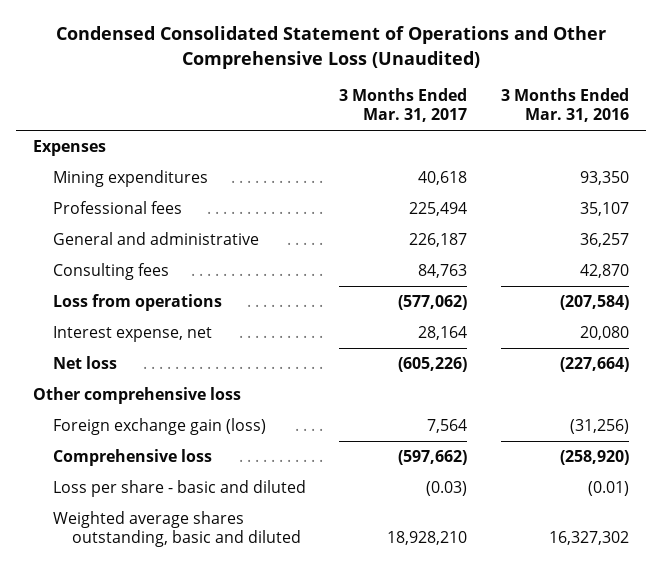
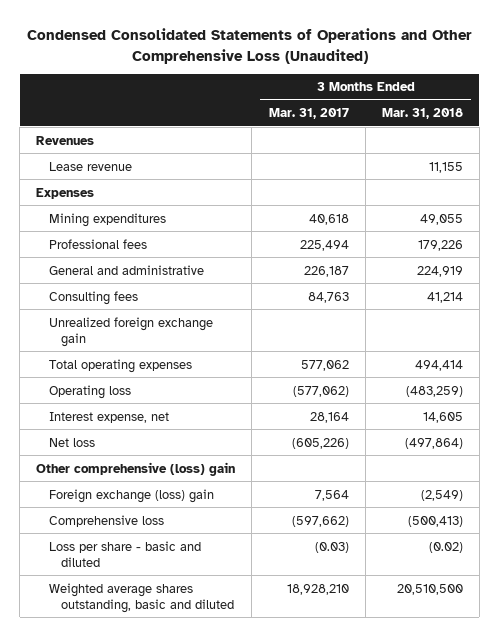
[56,26,607,69] Condensed Consolidated Statement of Operations and Other Comprehensive Loss (Unaudited) -> [26,28,472,64] Condensed Consolidated Statements of Operations and Other Comprehensive Loss (Unaudited)
[501,88,630,123] 3 Months Ended Mar. 31, 2016 -> none
none -> [381,108,463,120] Mar. 31, 2018
none -> [36,135,95,145] Revenues
none -> [48,161,132,171] Lease revenue
none -> [48,316,213,347] Unrealized foreign exchange gain
none -> [48,358,192,373] Total operating expenses
[52,293,222,311] Loss from operations -> [48,384,131,399] Operating loss
[33,386,242,404] Other comprehensive loss -> [36,461,236,476] Other comprehensive (loss) gain
[52,417,266,435] Foreign exchange gain (loss) -> [48,488,214,503] Foreign exchange (loss) gain

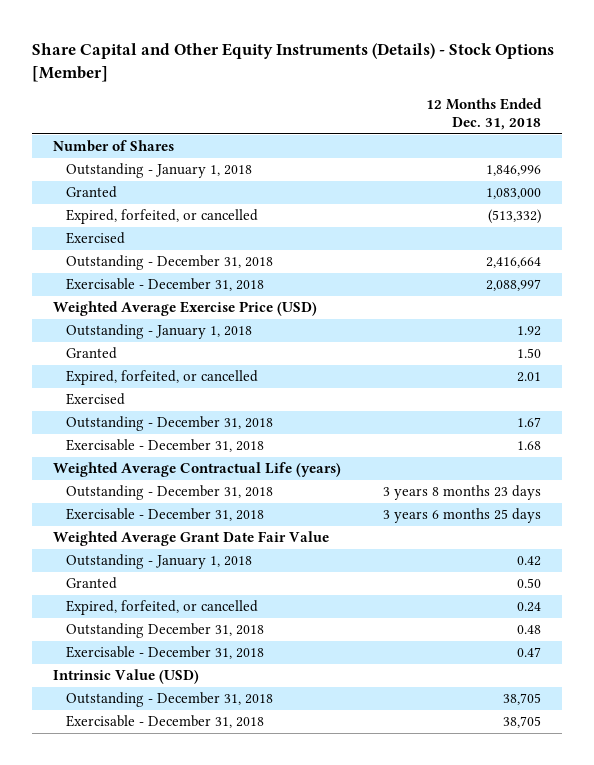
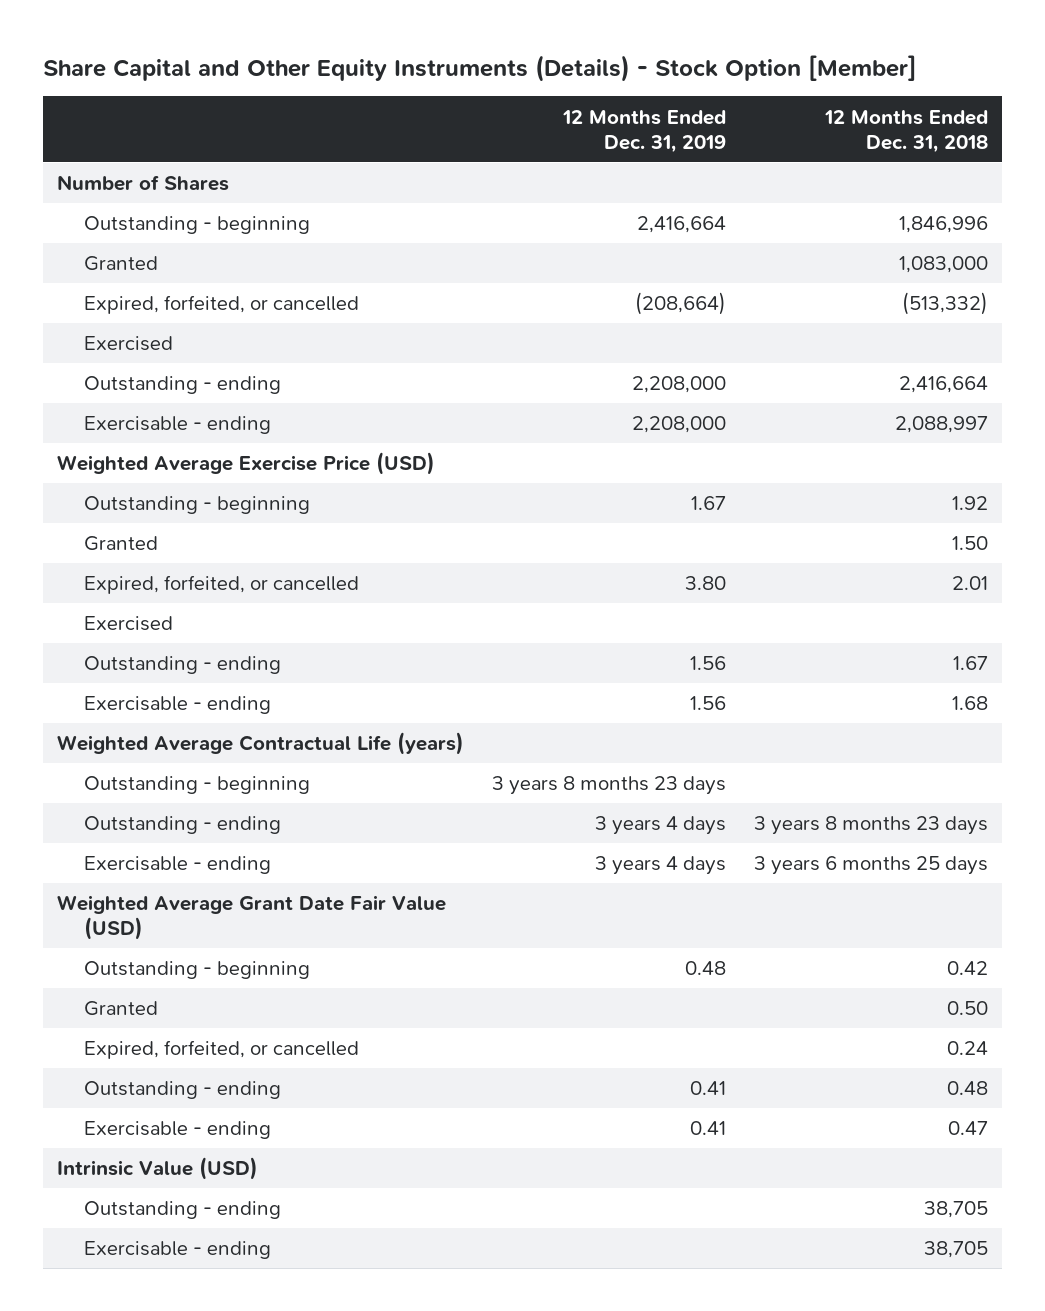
[31,42,554,82] Share Capital and Other Equity Instruments (Details) - Stock Options [Member] -> [43,54,918,82] Share Capital and Other Equity Instruments (Details) - Stock Option [Member]
none -> [562,109,727,153] 12 Months Ended Dec. 31, 2019
[65,163,252,179] Outstanding - January 1, 2018 -> [83,216,310,235] Outstanding - beginning
[65,255,273,271] Outstanding - December 31, 2018 -> [83,376,281,395] Outstanding - ending
[65,278,264,292] Exercisable - December 31, 2018 -> [83,416,271,435] Exercisable - ending
[65,324,252,340] Outstanding - January 1, 2018 -> [83,496,310,515] Outstanding - beginning
[65,416,273,432] Outstanding - December 31, 2018 -> [83,656,281,675] Outstanding - ending
[65,439,264,453] Exercisable - December 31, 2018 -> [83,696,271,715] Exercisable - ending
none -> [83,776,310,795] Outstanding - beginning
[65,485,273,501] Outstanding - December 31, 2018 -> [83,816,281,835] Outstanding - ending
[65,508,264,522] Exercisable - December 31, 2018 -> [83,856,271,875] Exercisable - ending
[52,531,329,547] Weighted Average Grant Date Fair Value -> [57,895,447,941] Weighted Average Grant Date Fair Value (USD)
[65,554,252,570] Outstanding - January 1, 2018 -> [83,961,310,980] Outstanding - beginning
[65,623,264,639] Outstanding December 31, 2018 -> [83,1081,281,1100] Outstanding - ending
[65,646,264,660] Exercisable - December 31, 2018 -> [83,1121,271,1140] Exercisable - ending
[65,692,273,708] Outstanding - December 31, 2018 -> [83,1201,281,1220] Outstanding - ending
[65,715,264,729] Exercisable - December 31, 2018 -> [83,1241,271,1260] Exercisable - ending

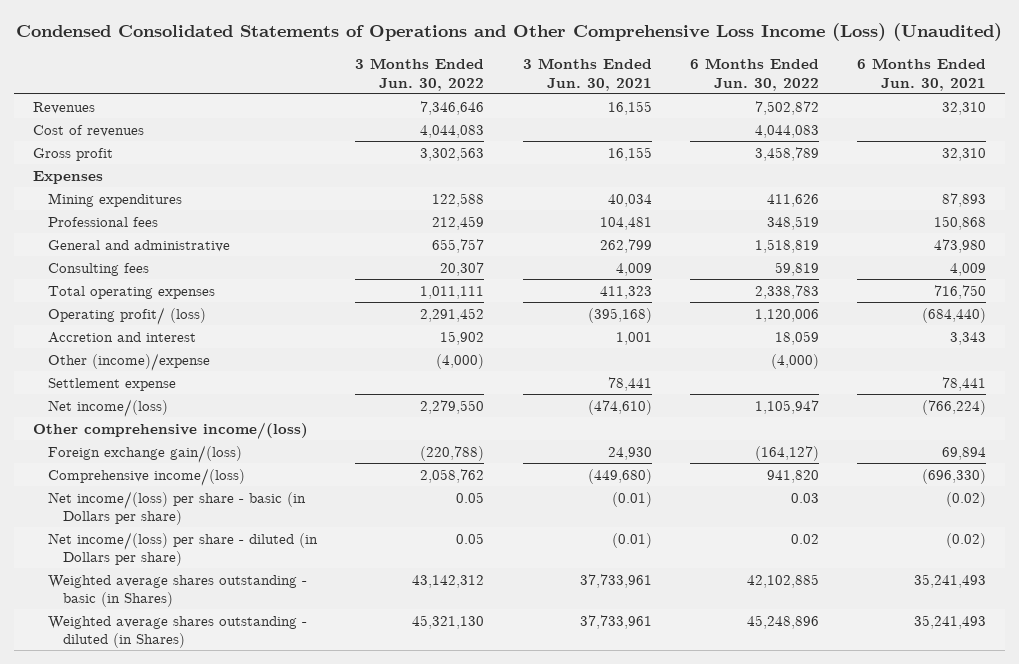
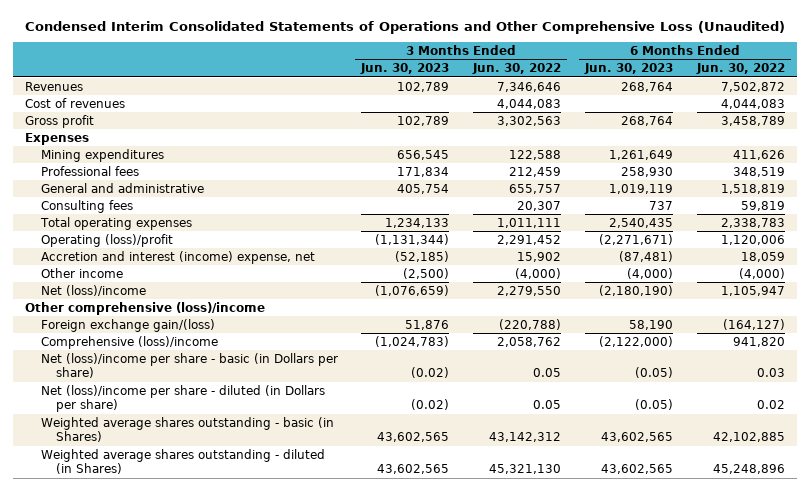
[16,23,1003,42] Condensed Consolidated Statements of Operations and Other Comprehensive Loss Income (Loss) (Unaudited) -> [24,20,785,34] Condensed Interim Consolidated Statements of Operations and Other Comprehensive Loss (Unaudited)
[522,58,652,91] 3 Months Ended Jun. 30, 2021 -> none
[856,58,986,91] 6 Months Ended Jun. 30, 2021 -> none
none -> [360,63,450,75] Jun. 30, 2023
none -> [584,63,674,75] Jun. 30, 2023
[48,377,177,391] Settlement expense -> none
[48,306,207,325] Operating profit/ (loss) -> [40,233,173,247] Operating (loss)/profit
[48,331,197,343] Accretion and interest -> [40,250,315,264] Accretion and interest (income) expense, net
[48,352,211,371] Other (income)/expense -> [40,267,123,278] Other income
[48,398,169,417] Net income/(loss) -> [40,284,146,296] Net (loss)/income
[33,421,309,439] Other comprehensive income/(loss) -> [24,301,265,315] Other comprehensive (loss)/income
[48,467,246,486] Comprehensive income/(loss) -> [40,335,218,349] Comprehensive (loss)/income
[48,490,307,526] Net income/(loss) per share - basic (in Dollars per share) -> [40,352,338,378] Net (loss)/income per share - basic (in Dollars per share)
[48,531,319,567] Net income/(loss) per share - diluted (in Dollars per share) -> [40,384,325,412] Net (loss)/income per share - diluted (in Dollars per share)

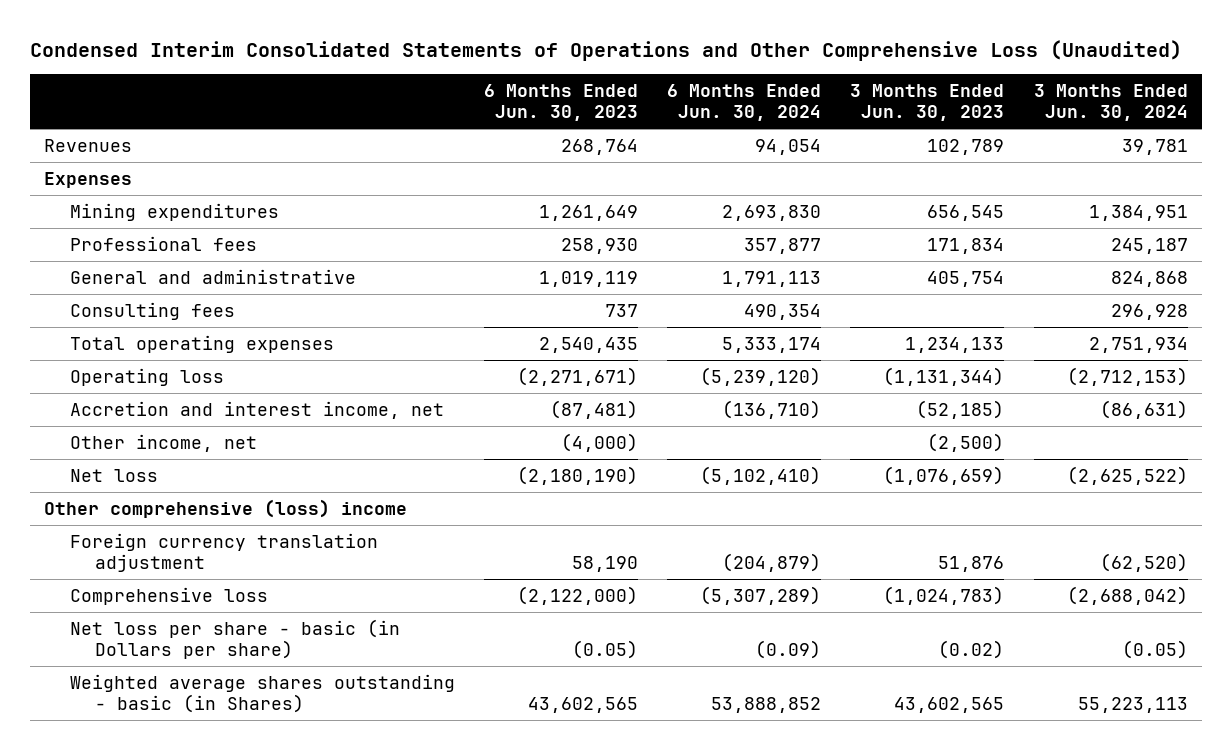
[472,63,562,75] Jun. 30, 2022 -> none
[695,63,785,75] Jun. 30, 2022 -> none
none -> [667,84,822,122] 6 Months Ended Jun. 30, 2024
none -> [1033,84,1188,122] 3 Months Ended Jun. 30, 2024
[24,97,125,108] Cost of revenues -> none
[24,114,94,128] Gross profit -> none
[40,384,325,412] Net (loss)/income per share - diluted (in Dollars per share) -> none
[40,233,173,247] Operating (loss)/profit -> [69,368,224,387] Operating loss
[40,250,315,264] Accretion and interest (income) expense, net -> [69,401,444,420] Accretion and interest income, net
[40,267,123,278] Other income -> [69,434,257,453] Other income, net
[40,284,146,296] Net (loss)/income -> [69,469,158,483] Net loss
[24,301,265,315] Other comprehensive (loss)/income -> [44,499,408,519] Other comprehensive (loss) income
[40,318,215,332] Foreign exchange gain/(loss) -> [69,533,378,572] Foreign currency translation adjustment
[40,335,218,349] Comprehensive (loss)/income -> [69,587,268,606] Comprehensive loss
[40,352,338,378] Net (loss)/income per share - basic (in Dollars per share) -> [69,619,400,659] Net loss per share - basic (in Dollars per share)
[40,448,325,474] Weighted average shares outstanding - diluted (in Shares) -> none

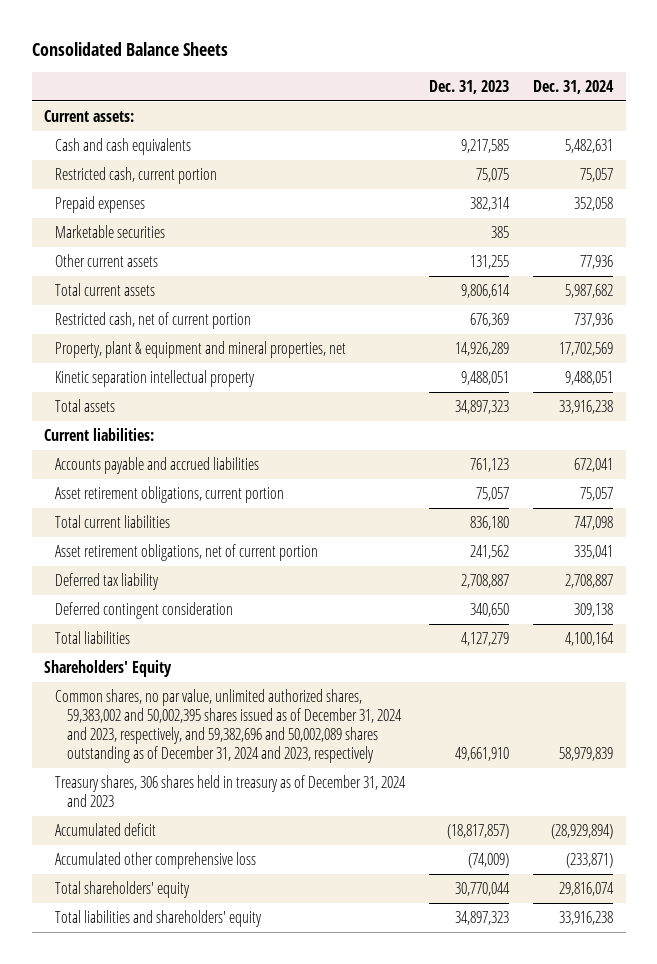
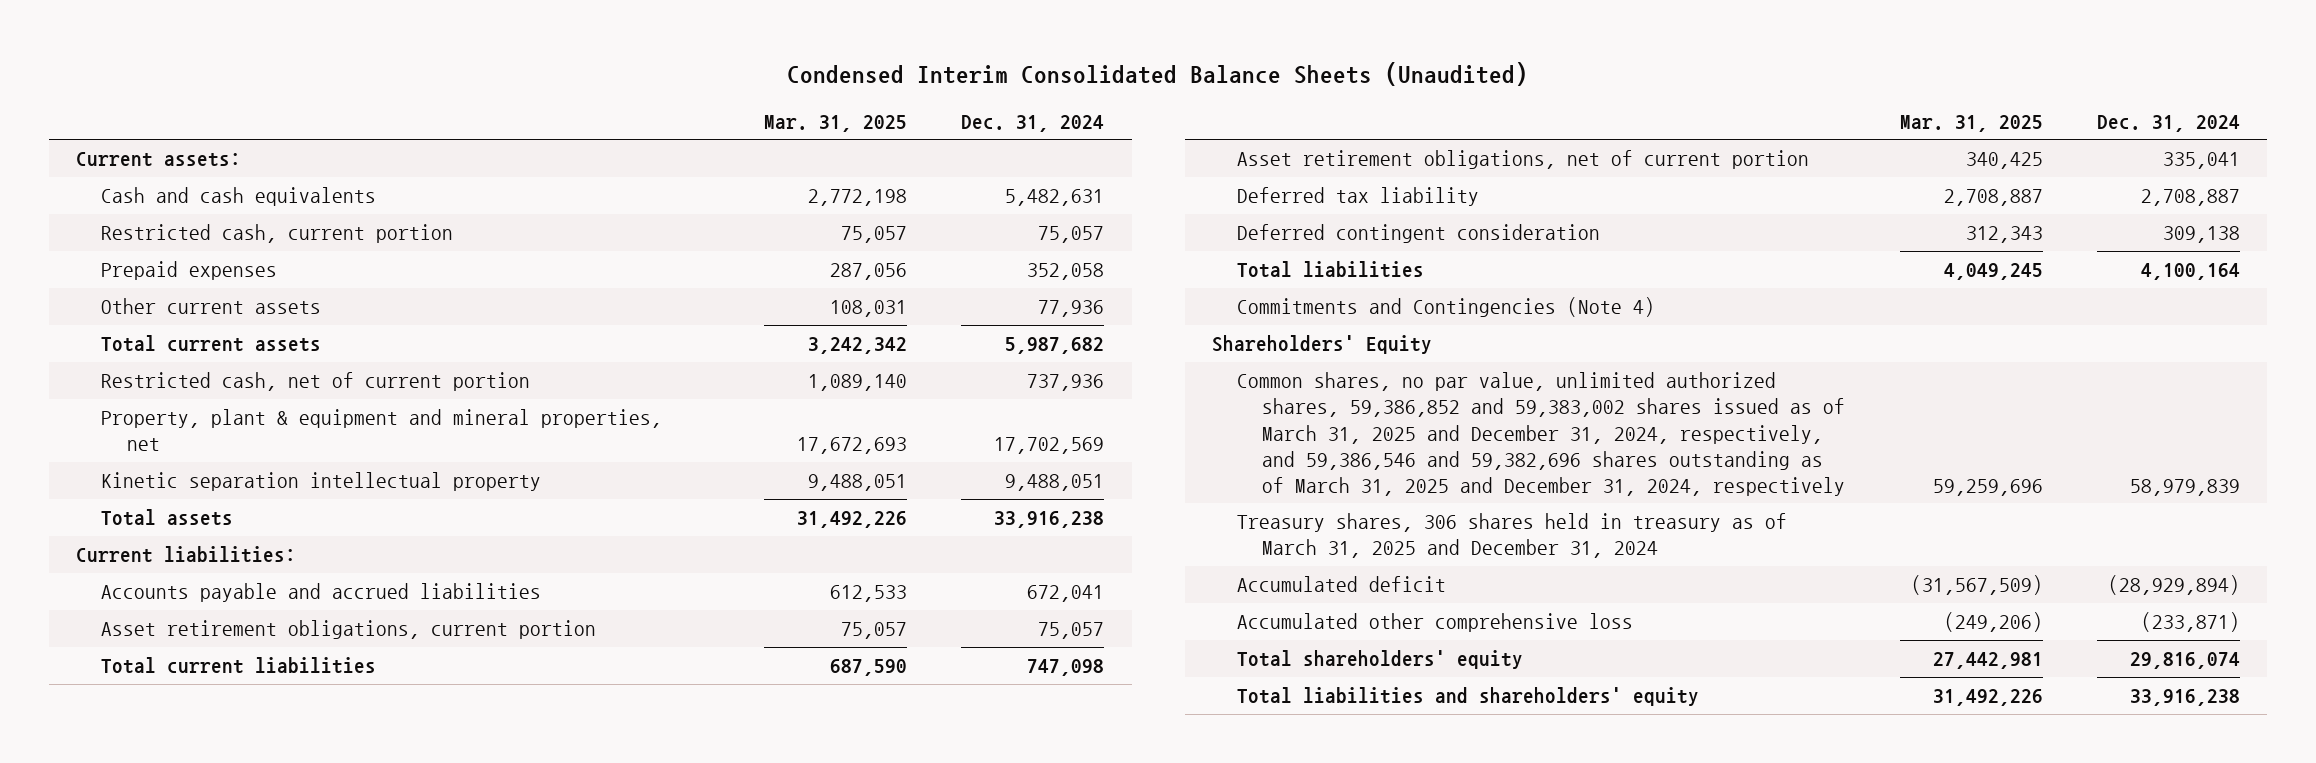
[31,42,228,57] Consolidated Balance Sheets -> [787,61,1529,86] Condensed Interim Consolidated Balance Sheets (Unaudited)
[429,80,510,95] Dec. 31, 2023 -> none
none -> [763,114,907,132] Mar. 31, 2025
[55,225,166,239] Marketable securities -> none
none -> [1237,297,1656,318] Commitments and Contingencies (Note 4)
[55,689,402,764] Common shares, no par value, unlimited authorized shares, 59,383,002 and 50,002,395 shares issued as of December 31, 2024 and 2023, respectively, and 59,382,696 and 50,002,089 shares outstanding as of December 31, 2024 and 2023, respectively -> [1237,372,1846,496] Common shares, no par value, unlimited authorized shares, 59,386,852 and 59,383,002 shares issued as of March 31, 2025 and December 31, 2024, respectively, and 59,386,546 and 59,382,696 shares outstanding as of March 31, 2025 and December 31, 2024, respectively
[55,775,407,808] Treasury shares, 306 shares held in treasury as of December 31, 2024 and 2023 -> [1237,513,1788,559] Treasury shares, 306 shares held in treasury as of March 31, 2025 and December 31, 2024

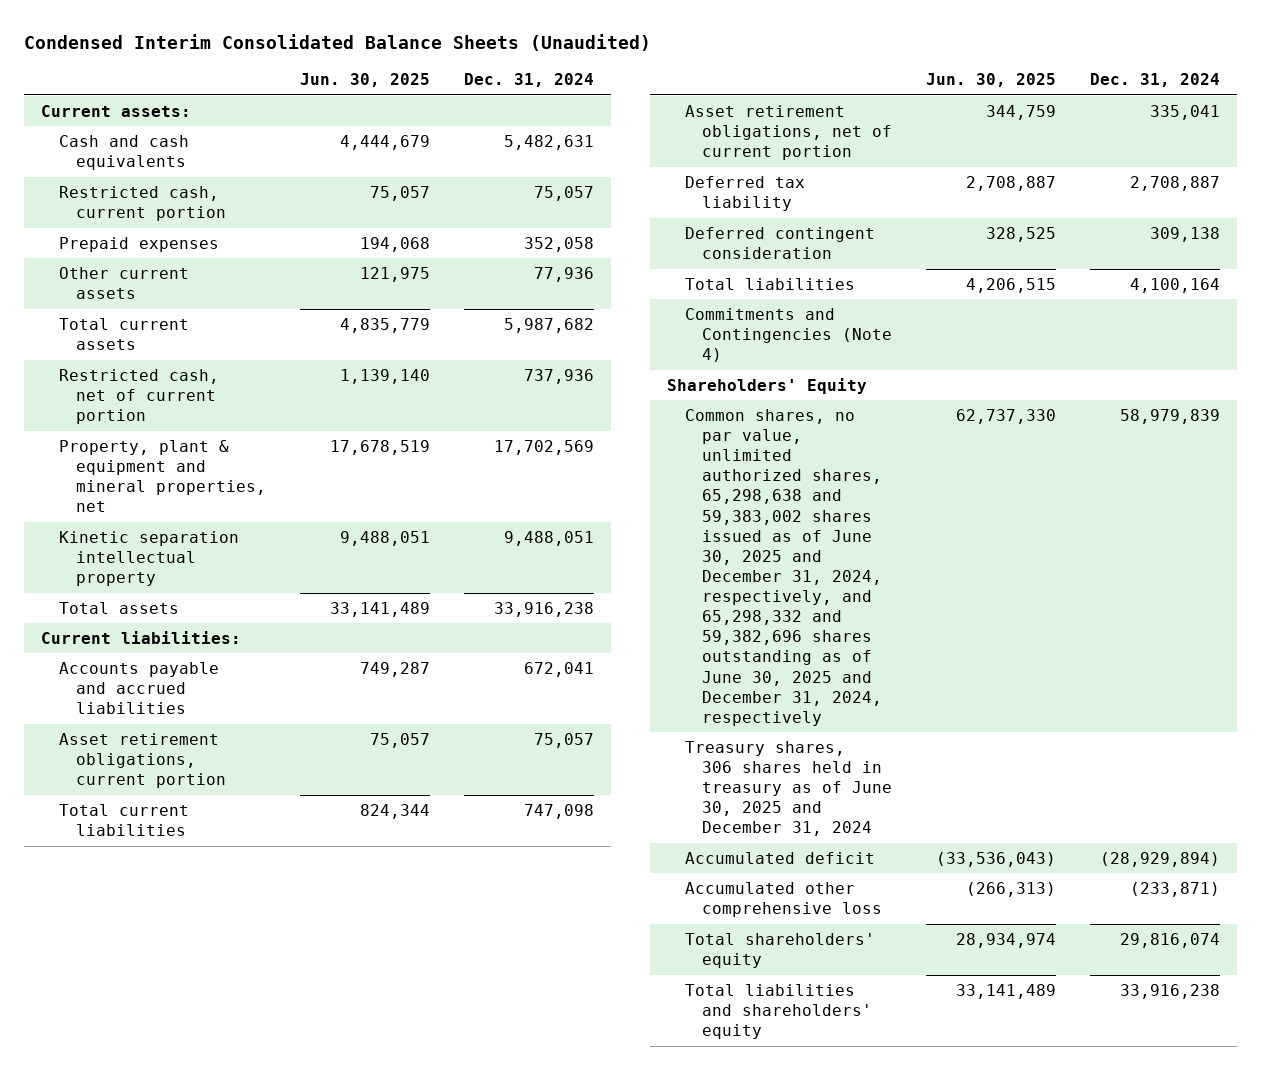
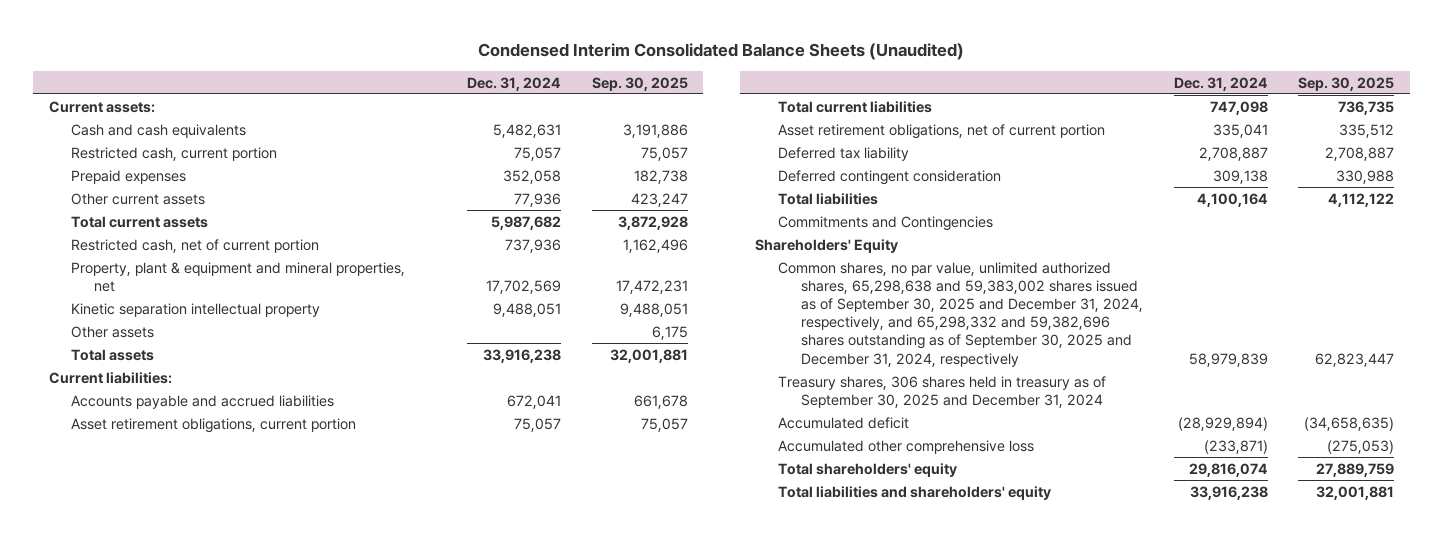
[300,73,431,88] Jun. 30, 2025 -> none
none -> [591,76,688,91] Sep. 30, 2025
none -> [71,325,155,338] Other assets
[684,307,893,363] Commitments and Contingencies (Note 4) -> [778,215,994,231] Commitments and Contingencies
[684,408,883,726] Common shares, no par value, unlimited authorized shares, 65,298,638 and 59,383,002 shares issued as of June 30, 2025 and December 31, 2024, respectively, and 65,298,332 and 59,382,696 shares outstanding as of June 30, 2025 and December 31, 2024, respectively -> [778,261,1143,367] Common shares, no par value, unlimited authorized shares, 65,298,638 and 59,383,002 shares issued as of September 30, 2025 and December 31, 2024, respectively, and 65,298,332 and 59,382,696 shares outstanding as of September 30, 2025 and December 31, 2024, respectively
[684,740,893,837] Treasury shares, 306 shares held in treasury as of June 30, 2025 and December 31, 2024 -> [778,375,1107,408] Treasury shares, 306 shares held in treasury as of September 30, 2025 and December 31, 2024

